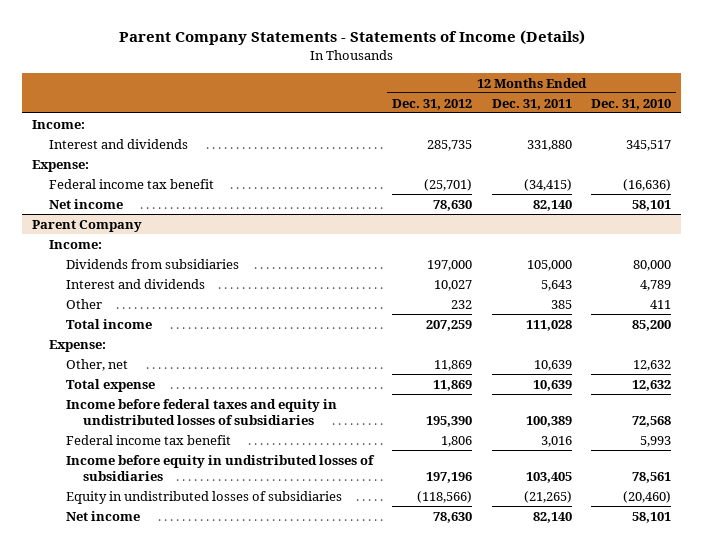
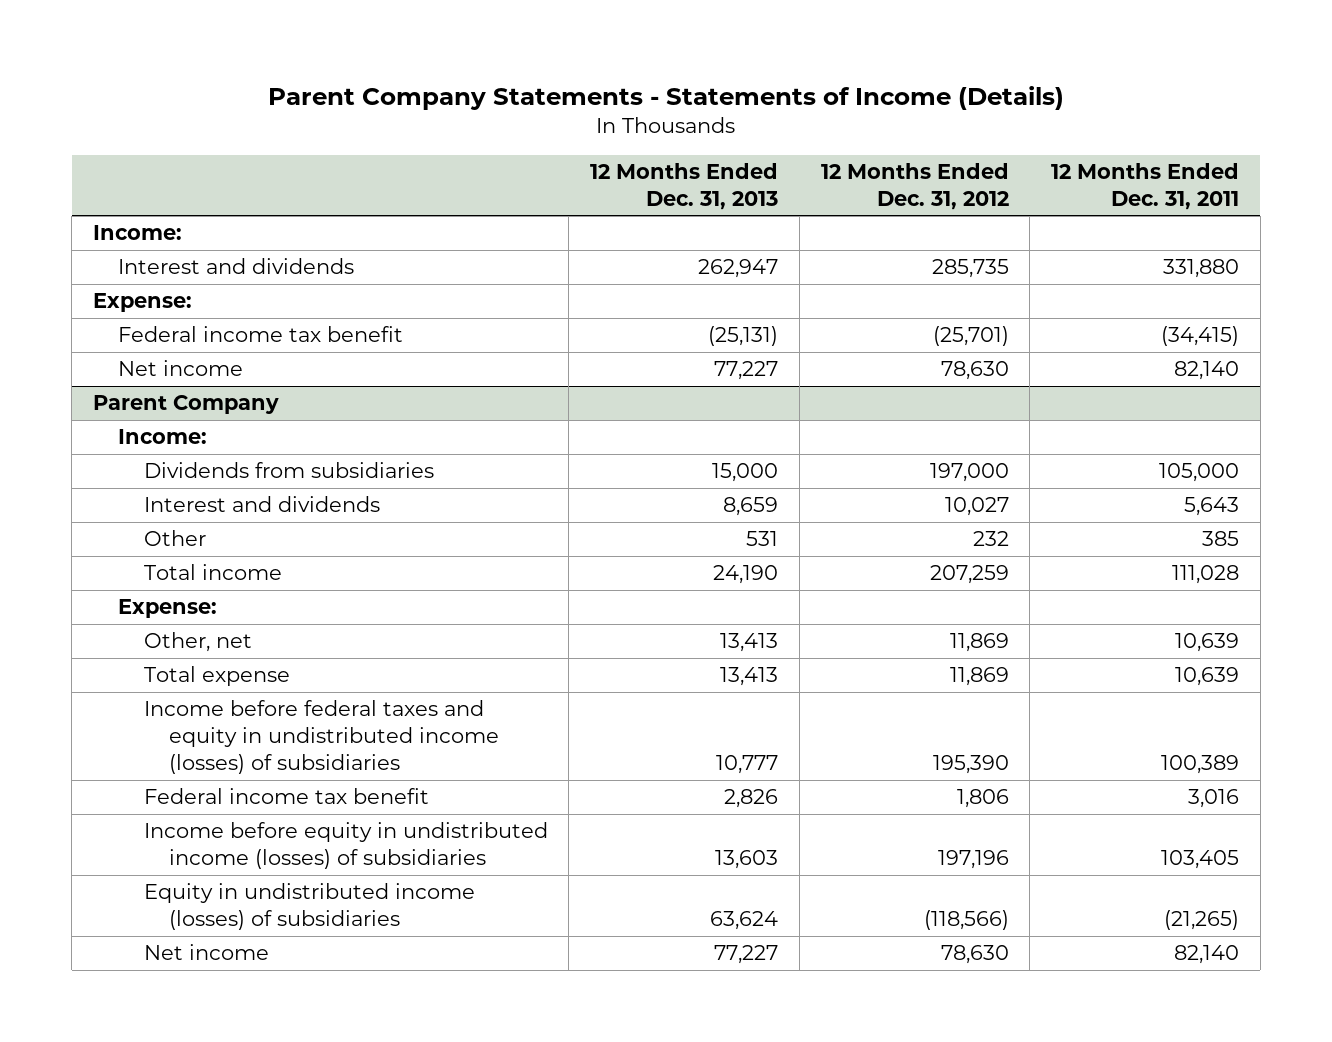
[591,98,672,110] Dec. 31, 2010 -> none
none -> [590,162,779,210] 12 Months Ended Dec. 31, 2013
[65,398,337,425] Income before federal taxes and equity in undistributed losses of subsidiaries -> [143,700,500,775] Income before federal taxes and equity in undistributed income (losses) of subsidiaries
[65,454,375,481] Income before equity in undistributed losses of subsidiaries -> [143,822,548,870] Income before equity in undistributed income (losses) of subsidiaries
[65,490,342,504] Equity in undistributed losses of subsidiaries -> [143,883,475,931] Equity in undistributed income (losses) of subsidiaries

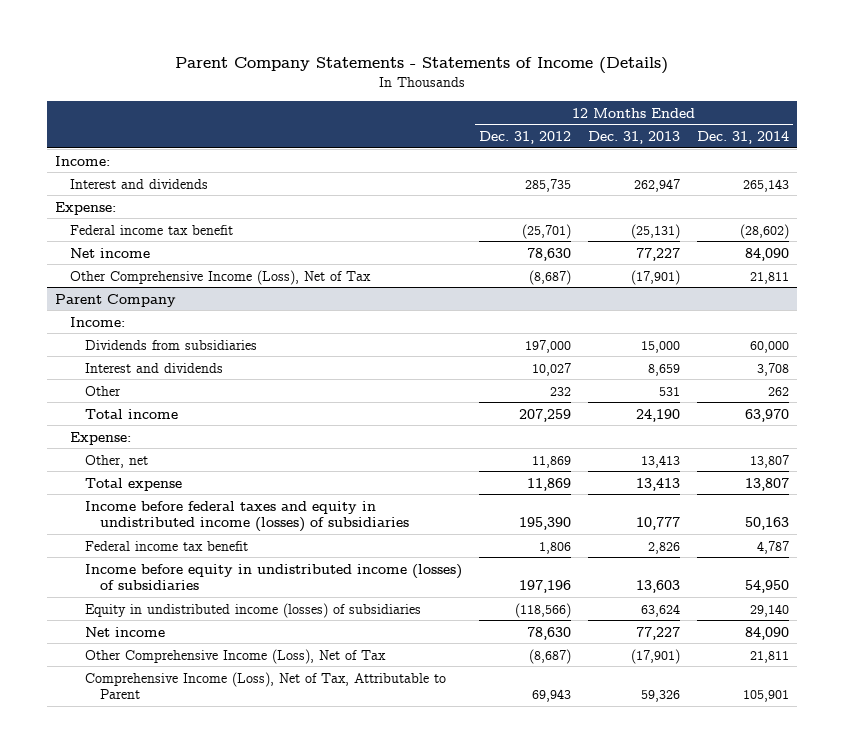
[1050,162,1239,210] 12 Months Ended Dec. 31, 2011 -> none
none -> [696,131,789,145] Dec. 31, 2014
none -> [70,269,372,285] Other Comprehensive Income (Loss), Net of Tax
none -> [85,648,387,664] Other Comprehensive Income (Loss), Net of Tax
none -> [85,671,447,699] Comprehensive Income (Loss), Net of Tax, Attributable to Parent

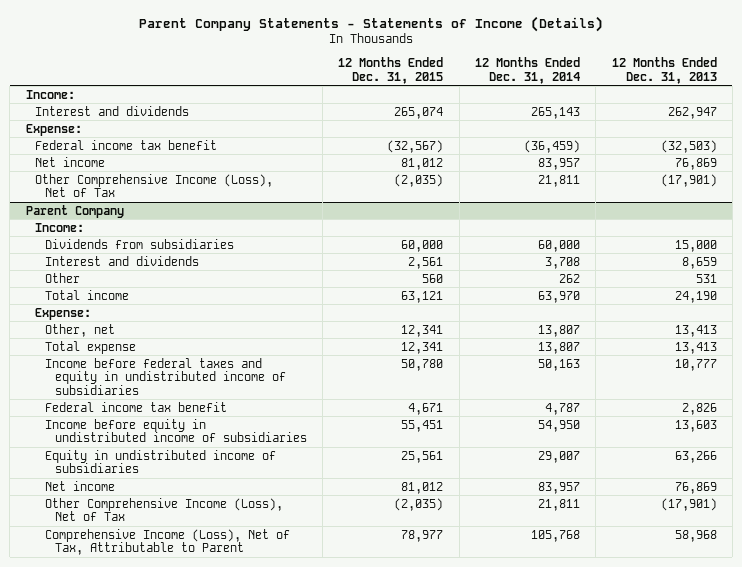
[479,131,572,145] Dec. 31, 2012 -> none
none -> [338,57,444,84] 12 Months Ended Dec. 31, 2015
[630,223,680,239] (25,131) -> [660,139,717,153] (32,503)
[739,223,789,239] (28,602) -> [523,139,580,153] (36,459)
[635,247,680,261] 77,227 -> [674,157,717,170] 76,869
[744,247,789,261] 84,090 -> [537,157,580,170] 83,957
[85,500,410,532] Income before federal taxes and equity in undistributed income (losses) of subsidiaries -> [45,357,286,395] Income before federal taxes and equity in undistributed income of subsidiaries
[85,563,463,590] Income before equity in undistributed income (losses) of subsidiaries -> [45,418,307,443] Income before equity in undistributed income of subsidiaries
[85,602,422,618] Equity in undistributed income (losses) of subsidiaries -> [45,449,277,474] Equity in undistributed income of subsidiaries
[640,603,680,617] 63,624 -> [674,450,717,463] 63,266
[749,603,789,617] 29,140 -> [537,450,580,463] 29,007
[635,626,680,640] 77,227 -> [674,481,717,494] 76,869
[744,626,789,640] 84,090 -> [537,481,580,494] 83,957
[640,689,680,702] 59,326 -> [674,529,717,542] 58,968
[742,689,789,702] 105,901 -> [530,529,580,542] 105,768

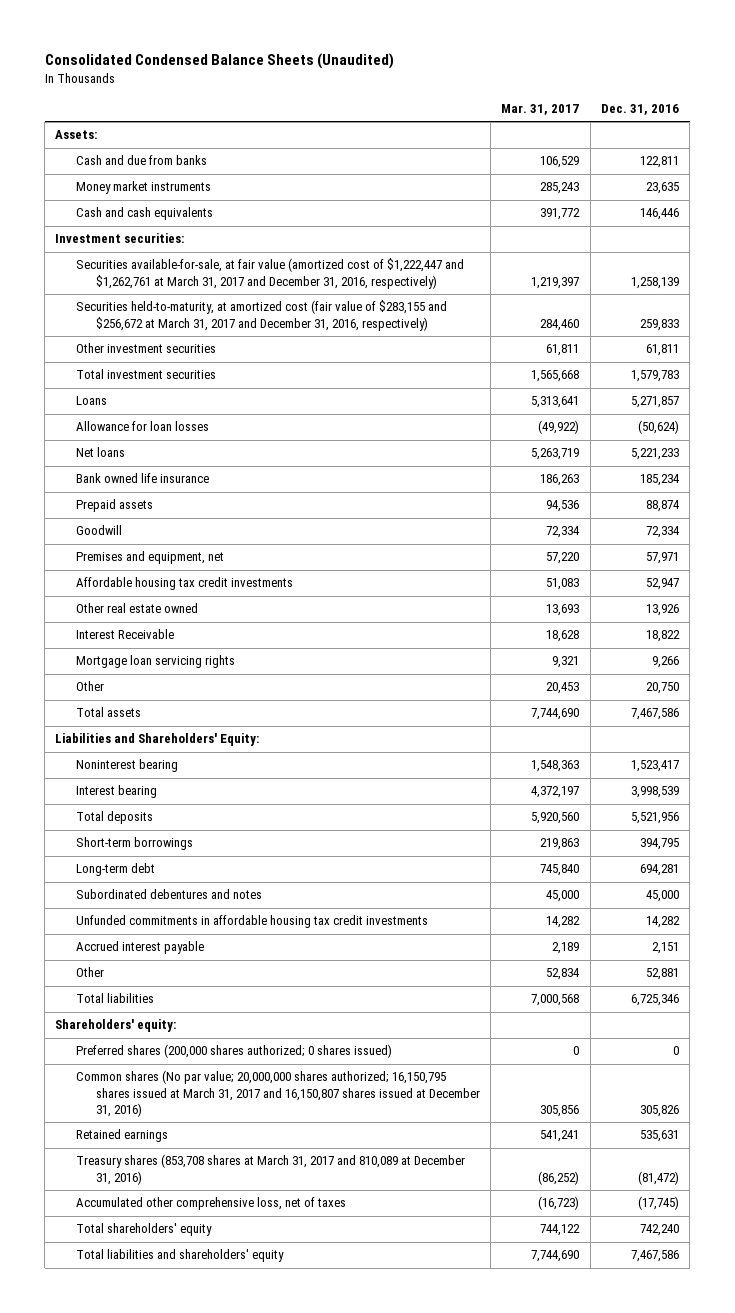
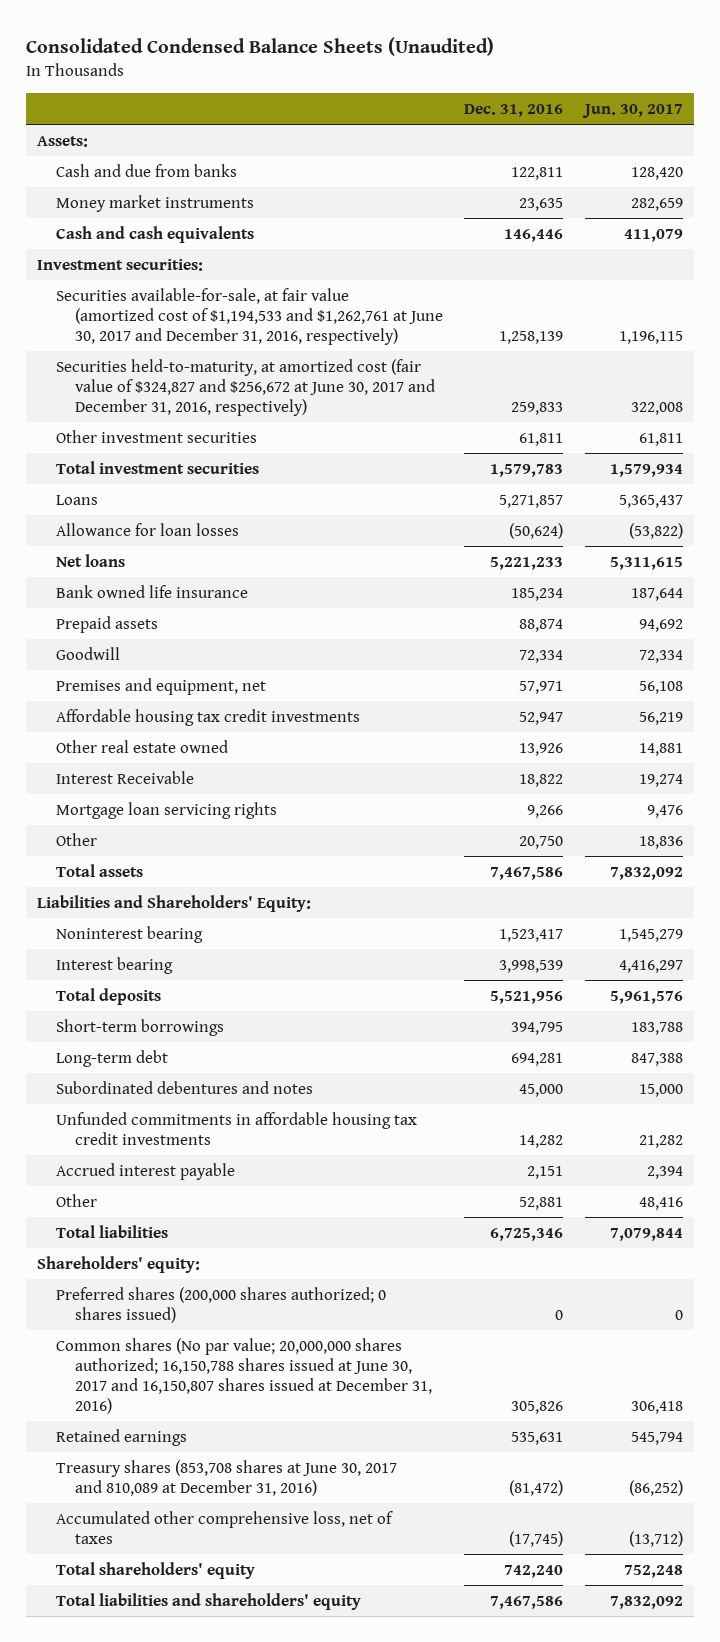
[501,104,580,116] Mar. 31, 2017 -> none
none -> [581,103,683,118] Jun. 30, 2017
[75,258,464,289] Securities available-for-sale, at fair value (amortized cost of $1,222,447 and $1,262,761 at March 31, 2017 and December 31, 2016, respectively) -> [55,287,443,346] Securities available-for-sale, at fair value (amortized cost of $1,194,533 and $1,262,761 at June 30, 2017 and December 31, 2016, respectively)
[75,300,447,331] Securities held-to-maturity, at amortized cost (fair value of $283,155 and $256,672 at March 31, 2017 and December 31, 2016, respectively) -> [55,358,435,417] Securities held-to-maturity, at amortized cost (fair value of $324,827 and $256,672 at June 30, 2017 and December 31, 2016, respectively)
[75,1070,480,1117] Common shares (No par value; 20,000,000 shares authorized; 16,150,795 shares issued at March 31, 2017 and 16,150,807 shares issued at December 31, 2016) -> [55,1337,432,1415] Common shares (No par value; 20,000,000 shares authorized; 16,150,788 shares issued at June 30, 2017 and 16,150,807 shares issued at December 31, 2016)
[75,1154,465,1185] Treasury shares (853,708 shares at March 31, 2017 and 810,089 at December 31, 2016) -> [55,1459,397,1496] Treasury shares (853,708 shares at June 30, 2017 and 810,089 at December 31, 2016)

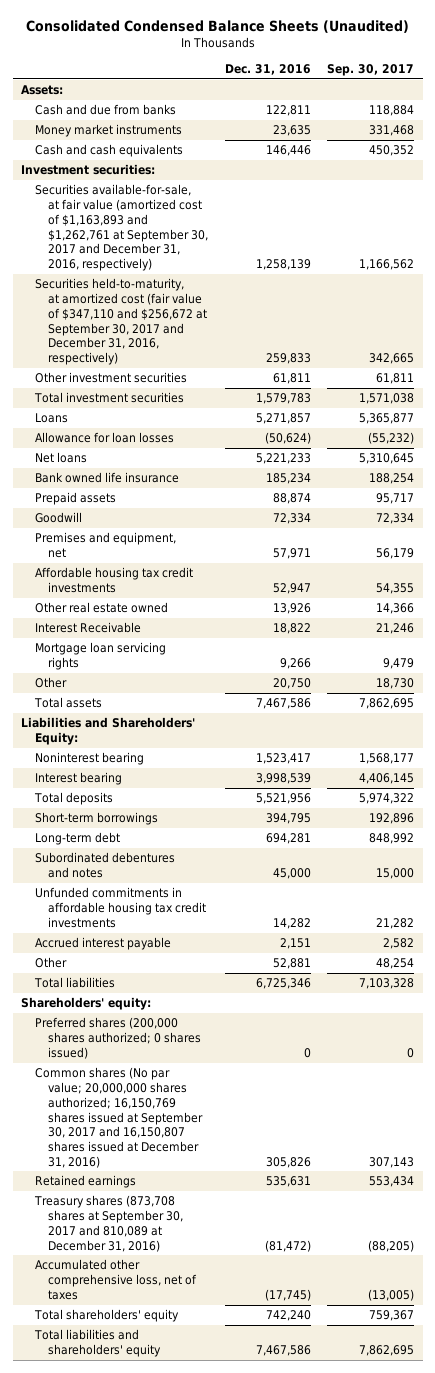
[581,103,683,118] Jun. 30, 2017 -> none
none -> [327,64,415,77] Sep. 30, 2017
[55,287,443,346] Securities available-for-sale, at fair value (amortized cost of $1,194,533 and $1,262,761 at June 30, 2017 and December 31, 2016, respectively) -> [34,184,208,271] Securities available-for-sale, at fair value (amortized cost of $1,163,893 and $1,262,761 at September 30, 2017 and December 31, 2016, respectively)
[55,358,435,417] Securities held-to-maturity, at amortized cost (fair value of $324,827 and $256,672 at June 30, 2017 and December 31, 2016, respectively) -> [34,278,207,365] Securities held-to-maturity, at amortized cost (fair value of $347,110 and $256,672 at September 30, 2017 and December 31, 2016, respectively)
[55,1337,432,1415] Common shares (No par value; 20,000,000 shares authorized; 16,150,788 shares issued at June 30, 2017 and 16,150,807 shares issued at December 31, 2016) -> [34,1067,203,1168] Common shares (No par value; 20,000,000 shares authorized; 16,150,769 shares issued at September 30, 2017 and 16,150,807 shares issued at December 31, 2016)
[55,1459,397,1496] Treasury shares (853,708 shares at June 30, 2017 and 810,089 at December 31, 2016) -> [33,1195,183,1252] Treasury shares (873,708 shares at September 30, 2017 and 810,089 at December 31, 2016)

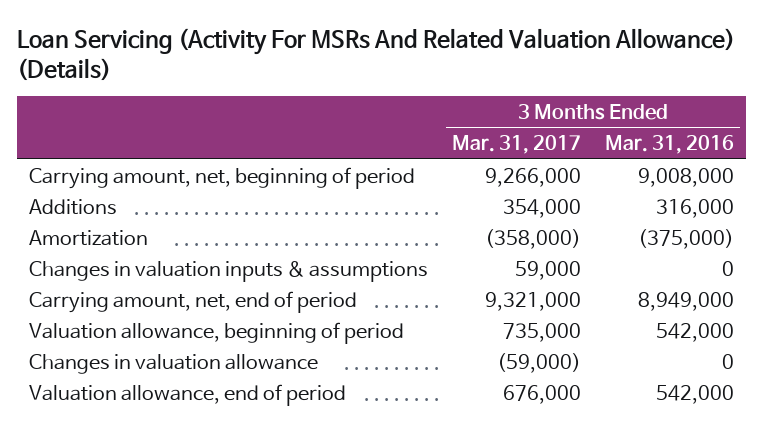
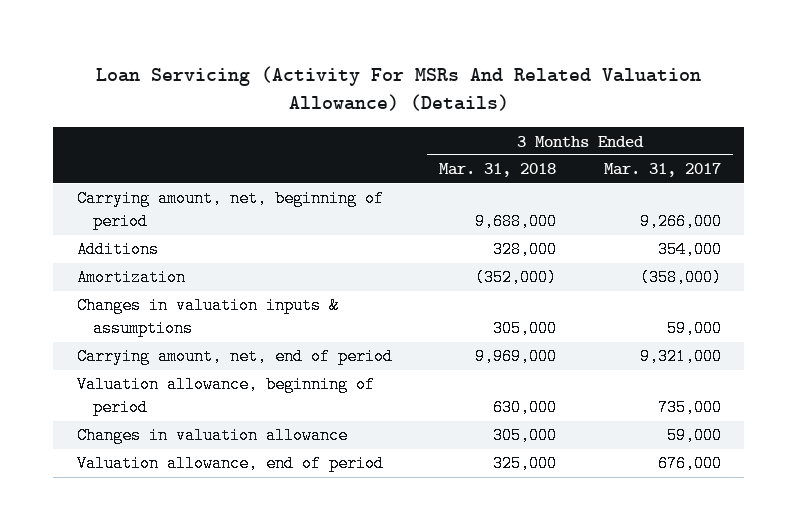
[604,135,734,155] Mar. 31, 2016 -> none
none -> [439,163,557,178] Mar. 31, 2018
[496,352,581,373] (59,000) -> [666,427,722,445] 59,000

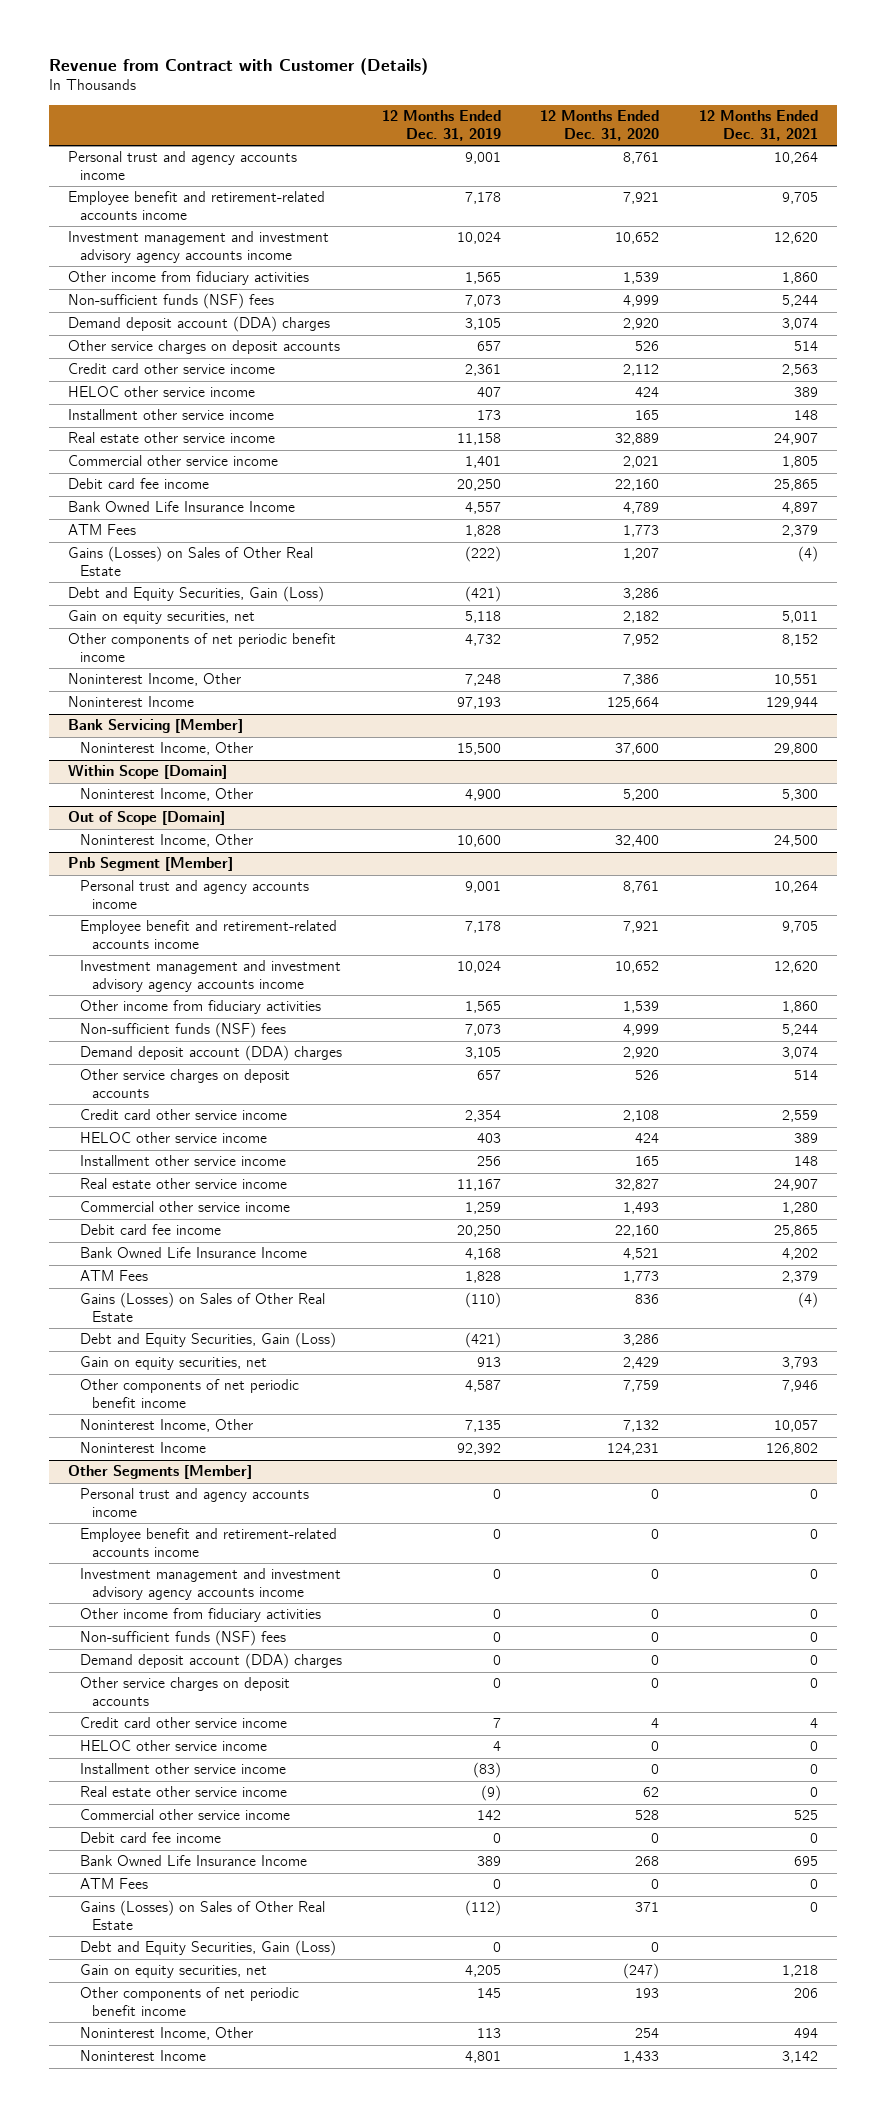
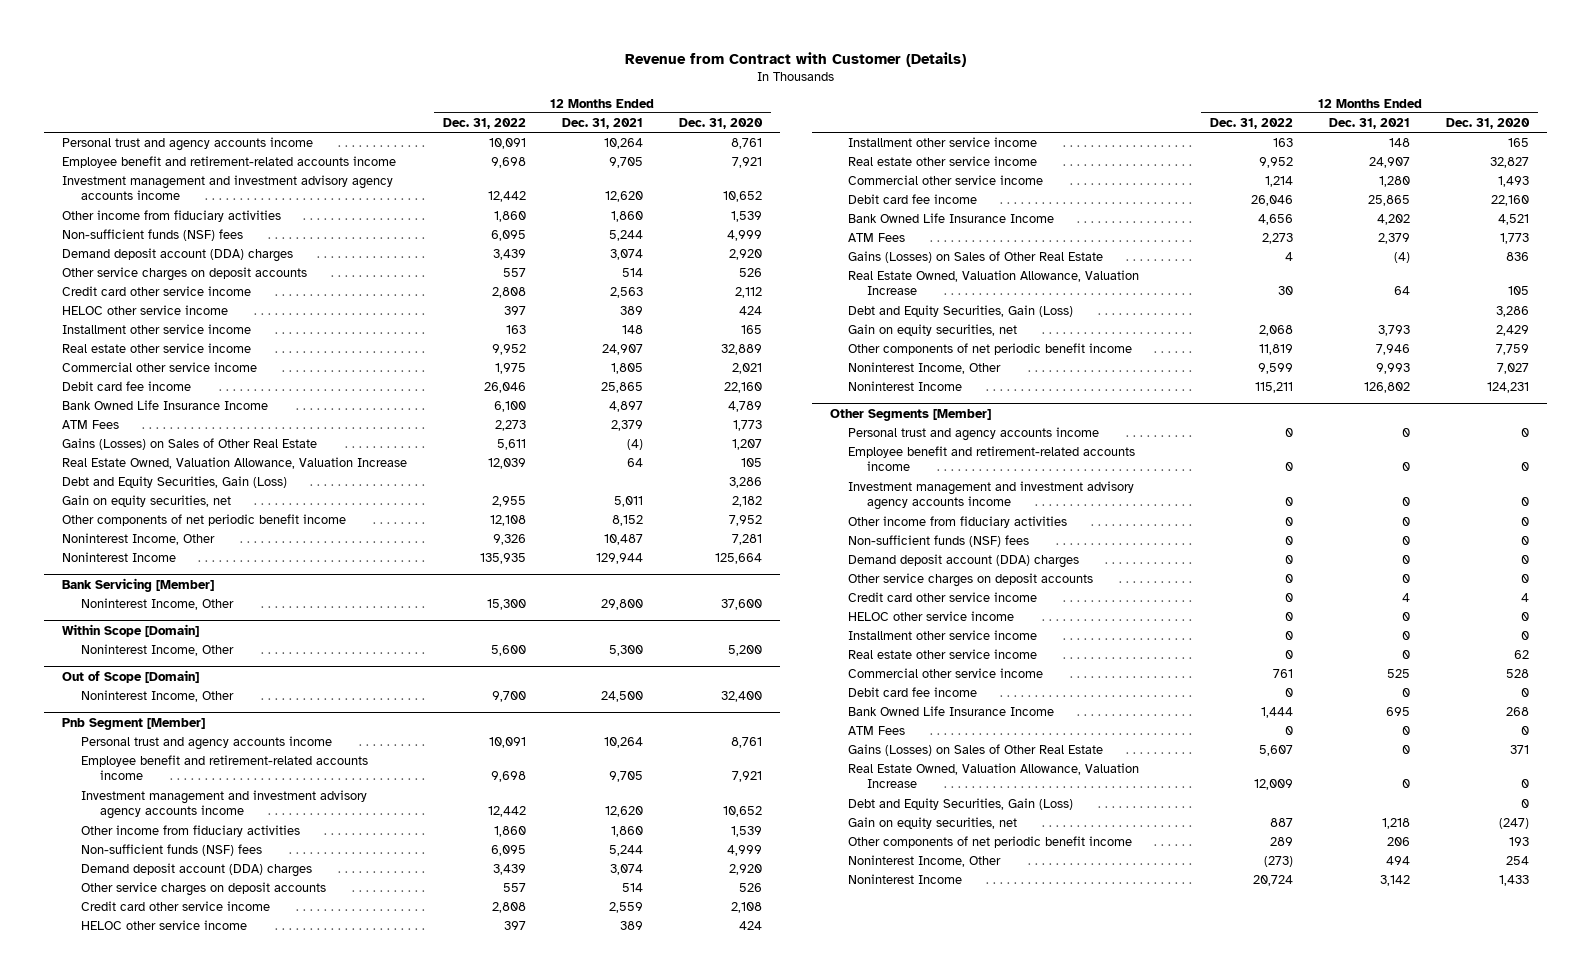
[381,110,501,141] 12 Months Ended Dec. 31, 2019 -> none
none -> [443,117,527,129] Dec. 31, 2022
none -> [62,457,408,470] Real Estate Owned, Valuation Allowance, Valuation Increase
[623,674,660,687] 7,386 -> [731,534,762,546] 7,281
[773,674,818,687] 10,551 -> [603,534,643,546] 10,487
none -> [848,270,1140,296] Real Estate Owned, Valuation Allowance, Valuation Increase
[623,1420,660,1433] 7,132 -> [1497,363,1530,375] 7,027
[773,1420,818,1433] 10,057 -> [1376,363,1411,375] 9,993
none -> [848,763,1140,789] Real Estate Owned, Valuation Allowance, Valuation Increase

